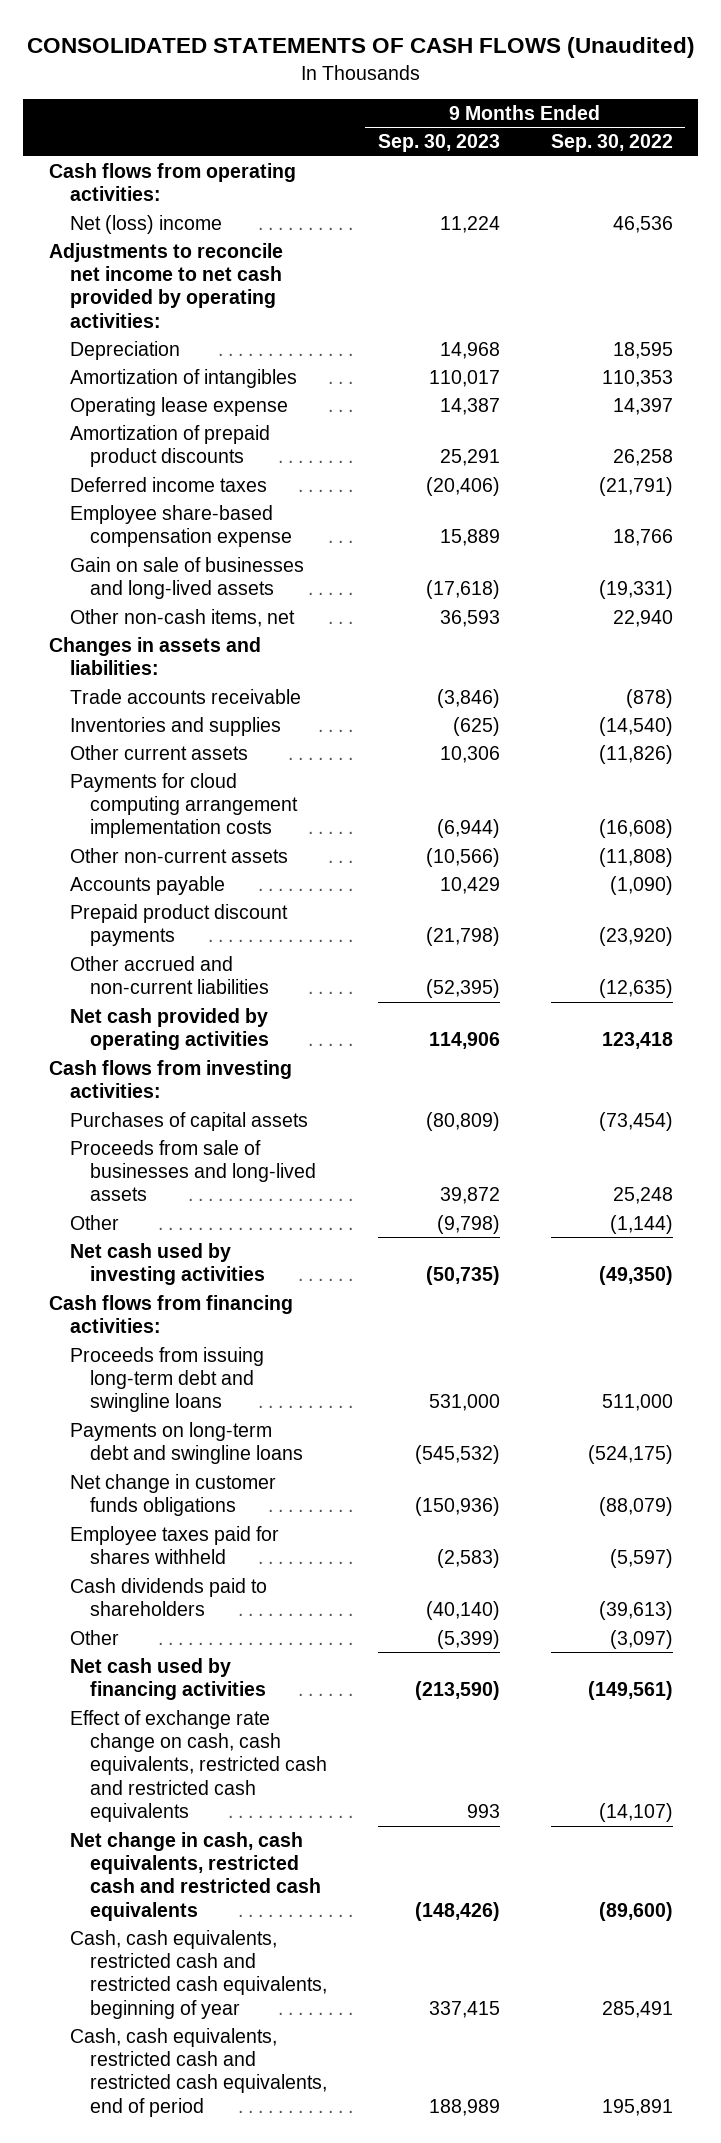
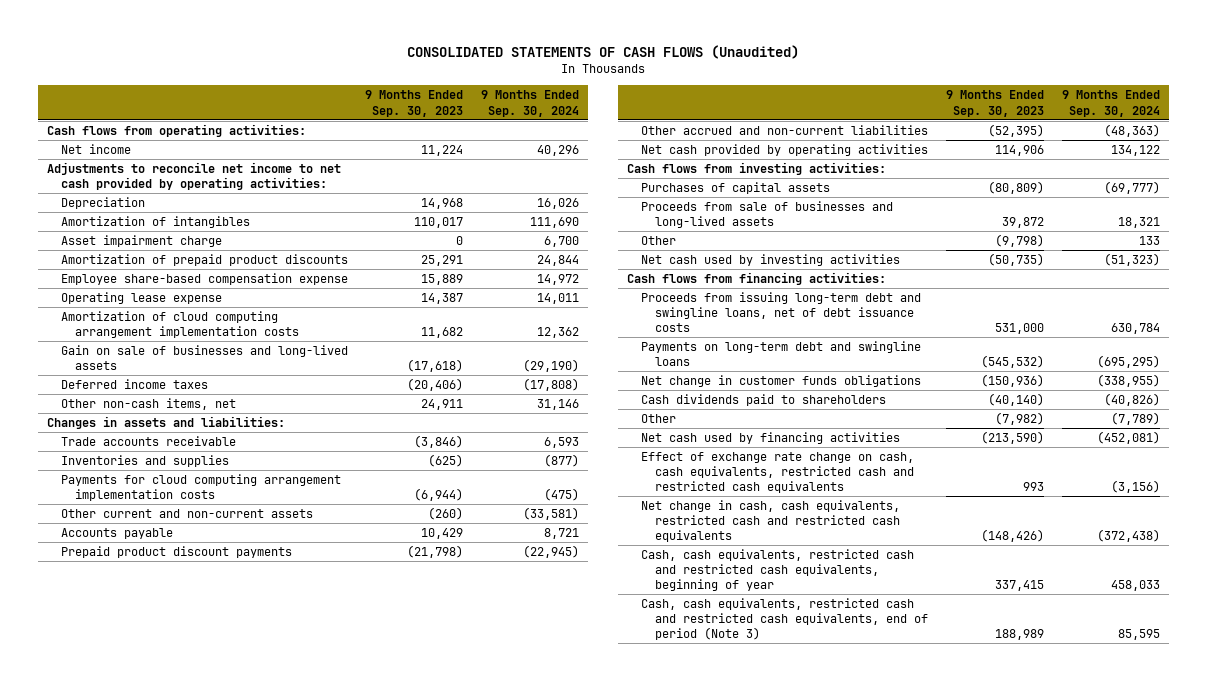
[550,134,673,153] Sep. 30, 2022 -> none
none -> [481,90,580,117] 9 Months Ended Sep. 30, 2024
[69,214,222,234] Net (loss) income -> [60,143,131,154] Net income
none -> [60,234,222,247] Asset impairment charge
[69,396,288,416] Operating lease expense -> [60,291,222,304] Operating lease expense
none -> [60,310,299,339] Amortization of cloud computing arrangement implementation costs
[69,476,267,492] Deferred income taxes -> [60,378,208,389] Deferred income taxes
[440,609,501,627] 36,593 -> [421,398,464,410] 24,911
[69,744,248,760] Other current assets -> none
[69,847,288,863] Other non-current assets -> [60,508,313,518] Other current and non-current assets
[426,847,501,867] (10,566) -> [428,506,464,520] (260)
[69,1346,264,1413] Proceeds from issuing long-term debt and swingline loans -> [641,291,922,333] Proceeds from issuing long-term debt and swingline loans, net of debt issuance costs
[69,1525,279,1565] Employee taxes paid for shares withheld -> none
[437,1629,501,1649] (5,399) -> [995,411,1045,425] (7,982)
[69,2027,328,2117] Cash, cash equivalents, restricted cash and restricted cash equivalents, end of period -> [641,597,929,641] Cash, cash equivalents, restricted cash and restricted cash equivalents, end of period (Note 3)

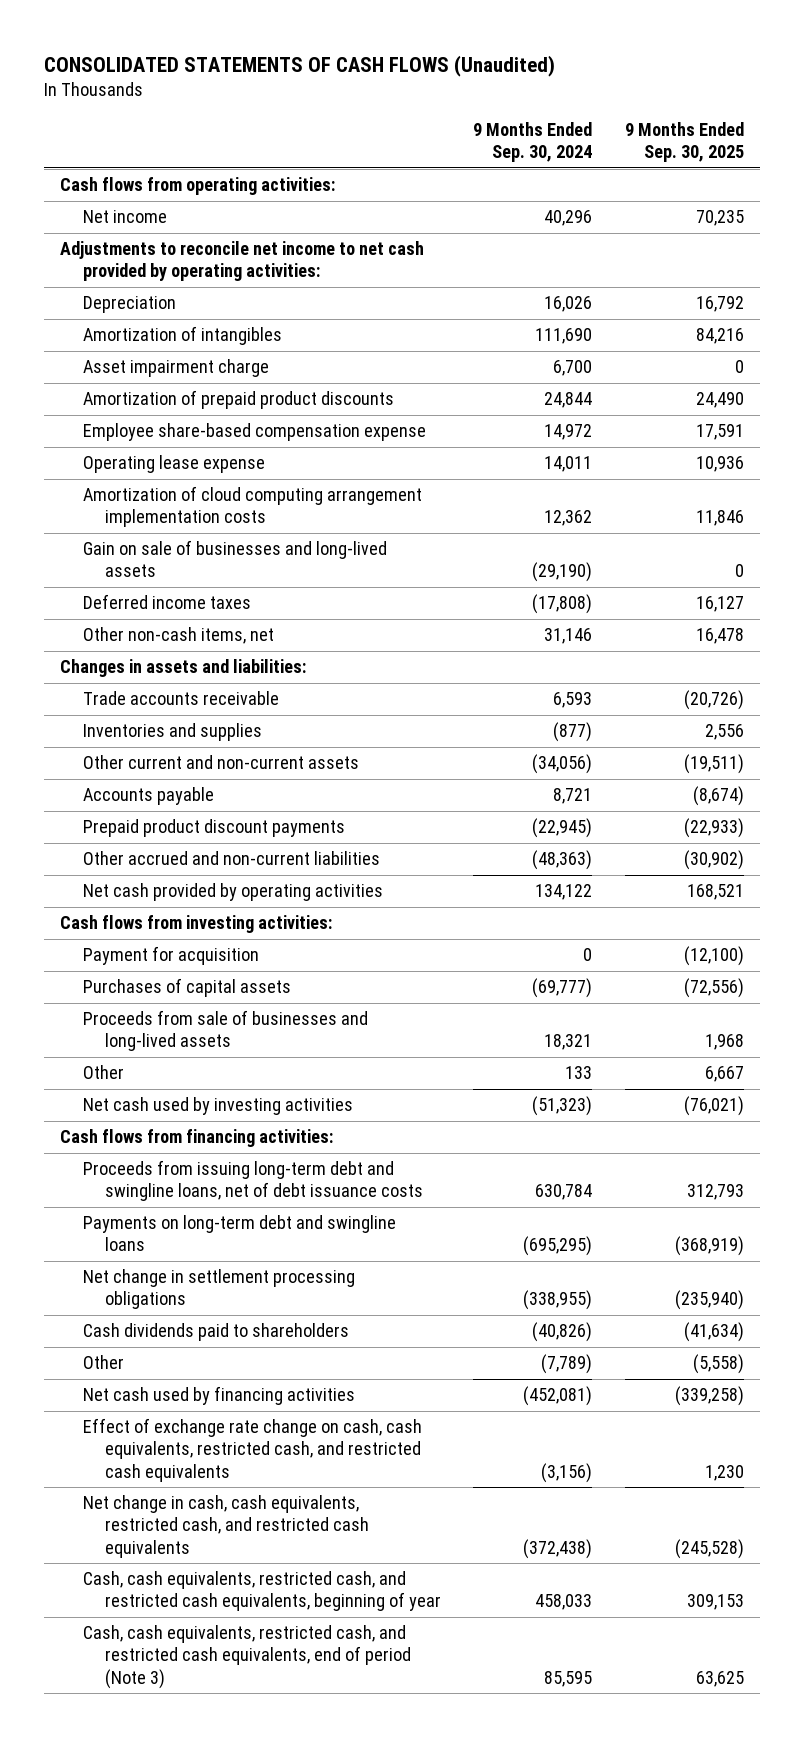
[365,90,464,117] 9 Months Ended Sep. 30, 2023 -> none
none -> [624,121,744,163] 9 Months Ended Sep. 30, 2025
[60,473,341,502] Payments for cloud computing arrangement implementation costs -> none
[523,506,580,520] (33,581) -> [532,754,593,775] (34,056)
none -> [82,946,259,966] Payment for acquisition
[641,374,922,387] Net change in customer funds obligations -> [82,1269,355,1310] Net change in settlement processing obligations
[641,451,915,494] Effect of exchange rate change on cash, cash equivalents, restricted cash and restricted cash equivalents -> [82,1418,422,1482] Effect of exchange rate change on cash, cash equivalents, restricted cash, and restricted cash equivalents
[641,499,901,543] Net change in cash, cash equivalents, restricted cash and restricted cash equivalents -> [82,1495,370,1558] Net change in cash, cash equivalents, restricted cash, and restricted cash equivalents
[641,548,915,592] Cash, cash equivalents, restricted cash and restricted cash equivalents, beginning of year -> [82,1571,442,1612] Cash, cash equivalents, restricted cash, and restricted cash equivalents, beginning of year
[641,597,929,641] Cash, cash equivalents, restricted cash and restricted cash equivalents, end of period (Note 3) -> [82,1625,412,1689] Cash, cash equivalents, restricted cash, and restricted cash equivalents, end of period (Note 3)

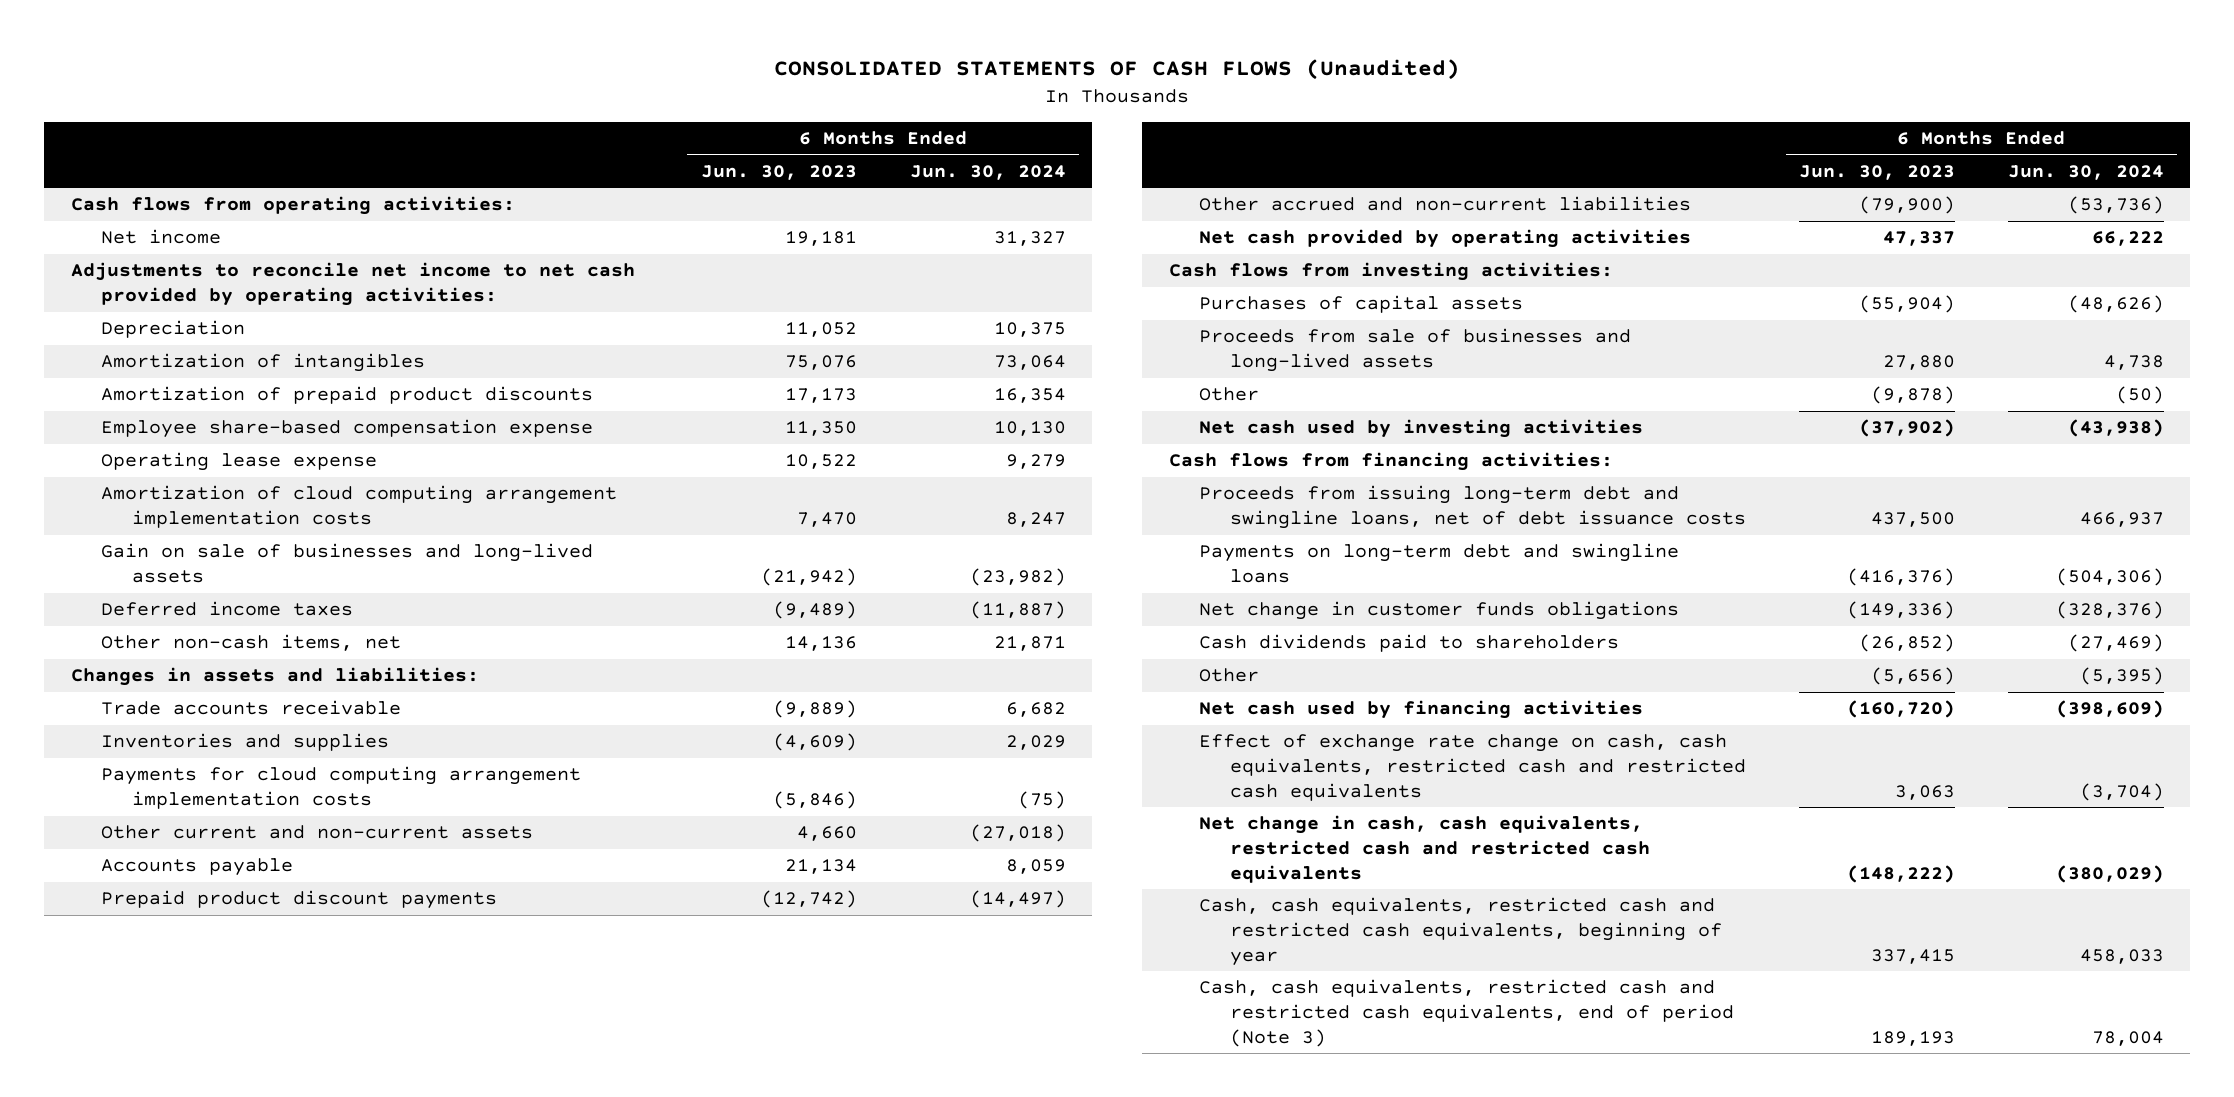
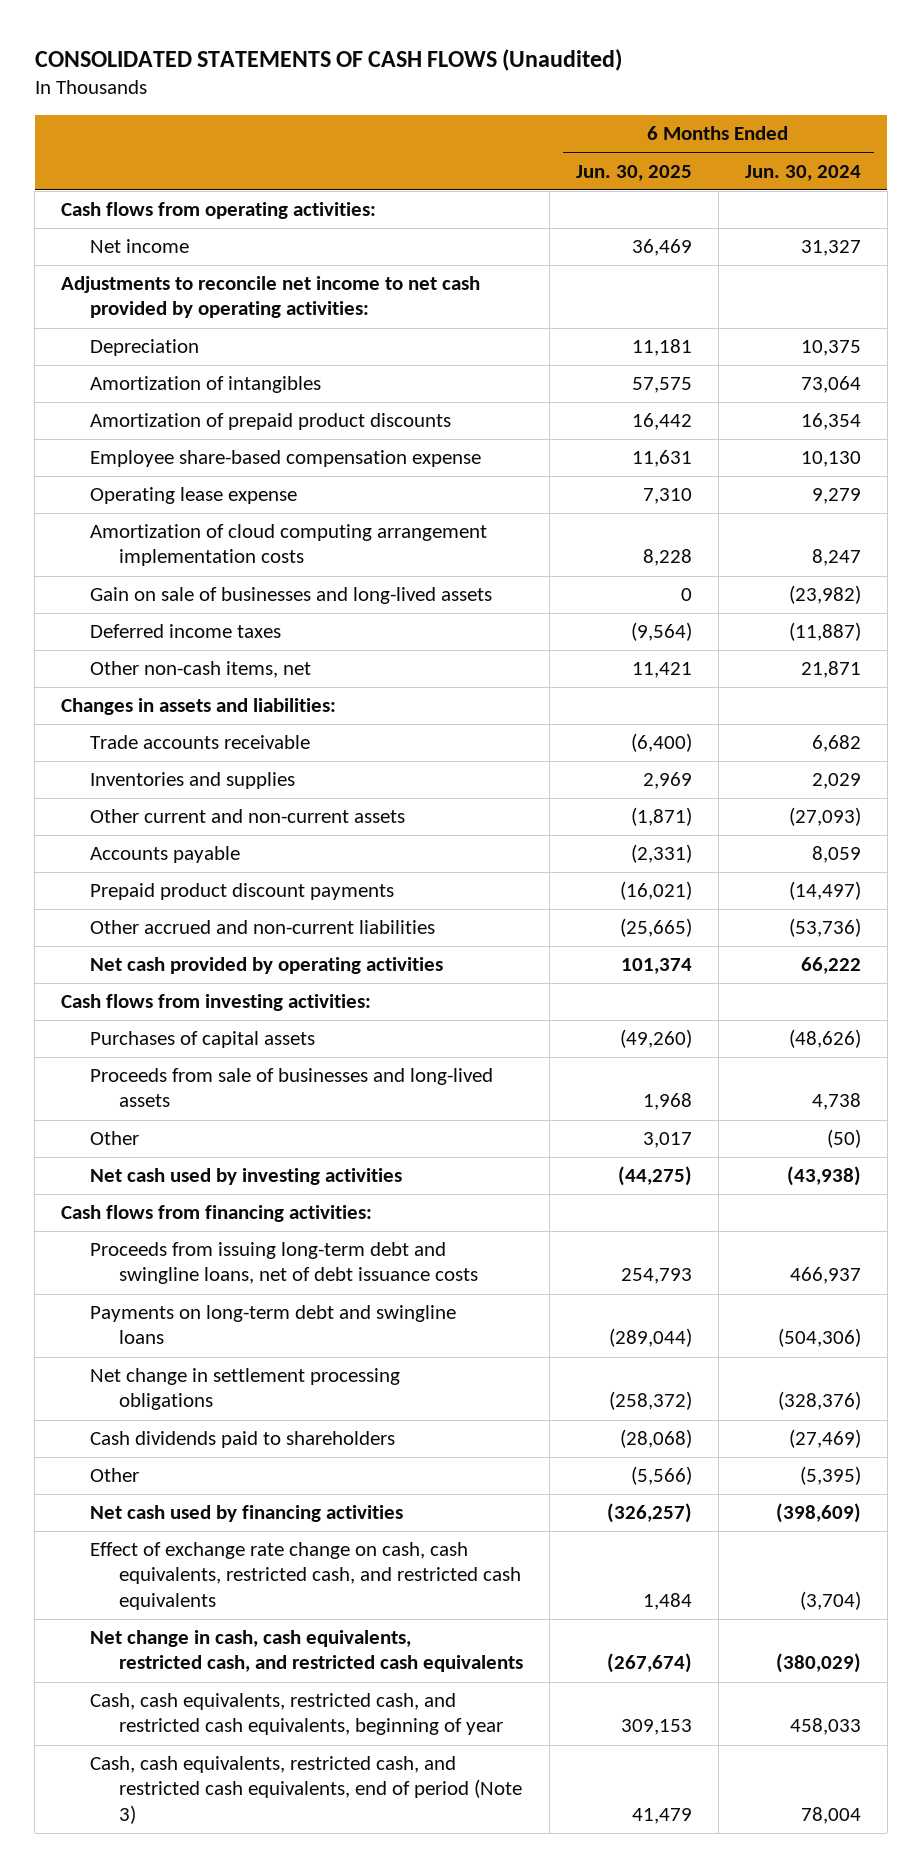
[700,165,857,181] Jun. 30, 2023 -> none
none -> [575,164,692,181] Jun. 30, 2025
[101,766,582,810] Payments for cloud computing arrangement implementation costs -> none
[969,824,1066,843] (27,018) -> [788,807,861,827] (27,093)
[1199,601,1680,621] Net change in customer funds obligations -> [90,1368,401,1411] Net change in settlement processing obligations
[1199,734,1746,802] Effect of exchange rate change on cash, cash equivalents, restricted cash and restricted cash equivalents -> [90,1542,521,1610] Effect of exchange rate change on cash, cash equivalents, restricted cash, and restricted cash equivalents
[1199,815,1650,884] Net change in cash, cash equivalents, restricted cash and restricted cash equivalents -> [90,1630,523,1673] Net change in cash, cash equivalents, restricted cash, and restricted cash equivalents
[1199,897,1722,967] Cash, cash equivalents, restricted cash and restricted cash equivalents, beginning of year -> [90,1693,503,1736] Cash, cash equivalents, restricted cash, and restricted cash equivalents, beginning of year
[1199,979,1734,1048] Cash, cash equivalents, restricted cash and restricted cash equivalents, end of period (Note 3) -> [90,1756,522,1824] Cash, cash equivalents, restricted cash, and restricted cash equivalents, end of period (Note 3)

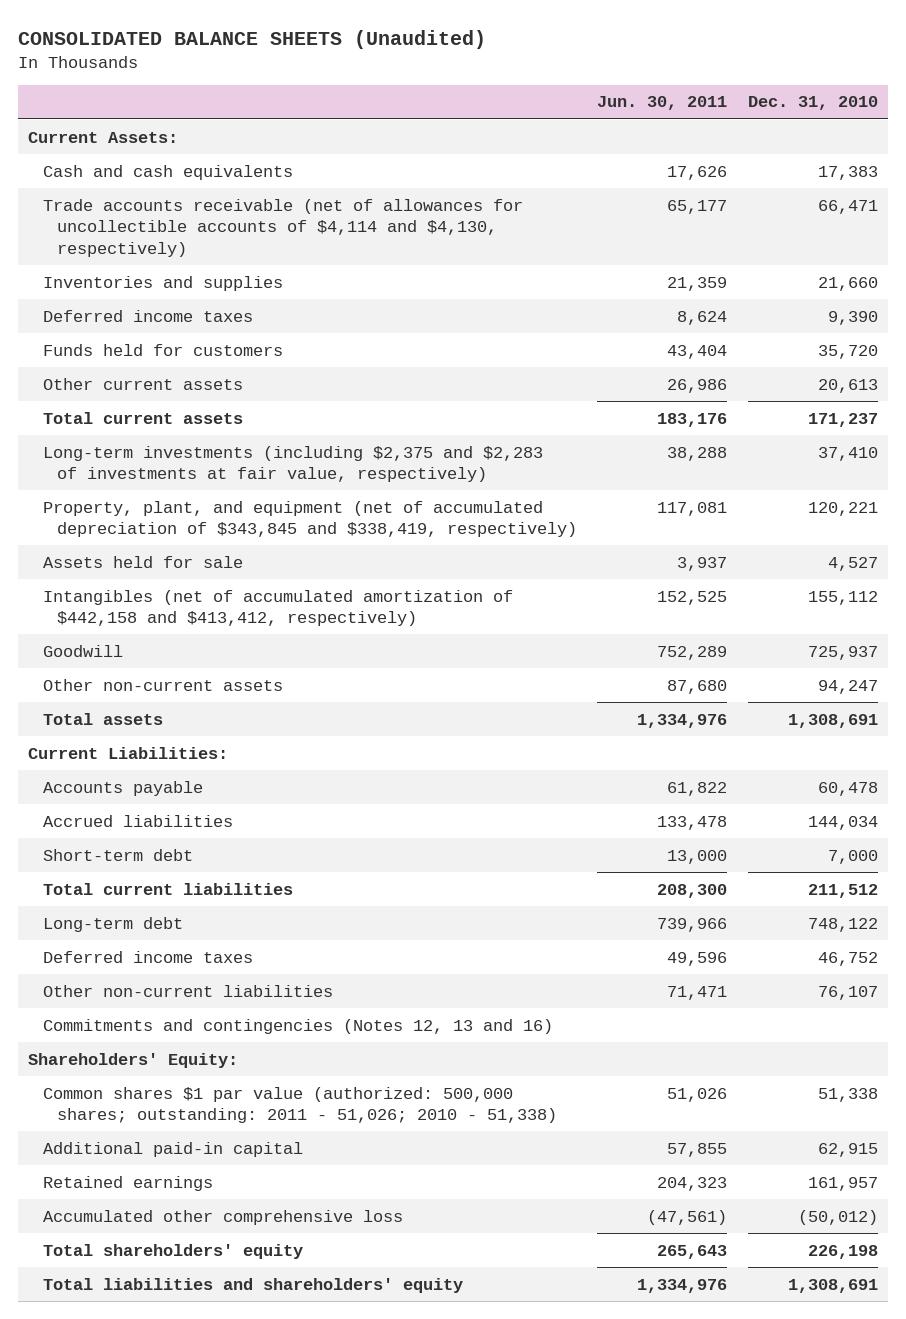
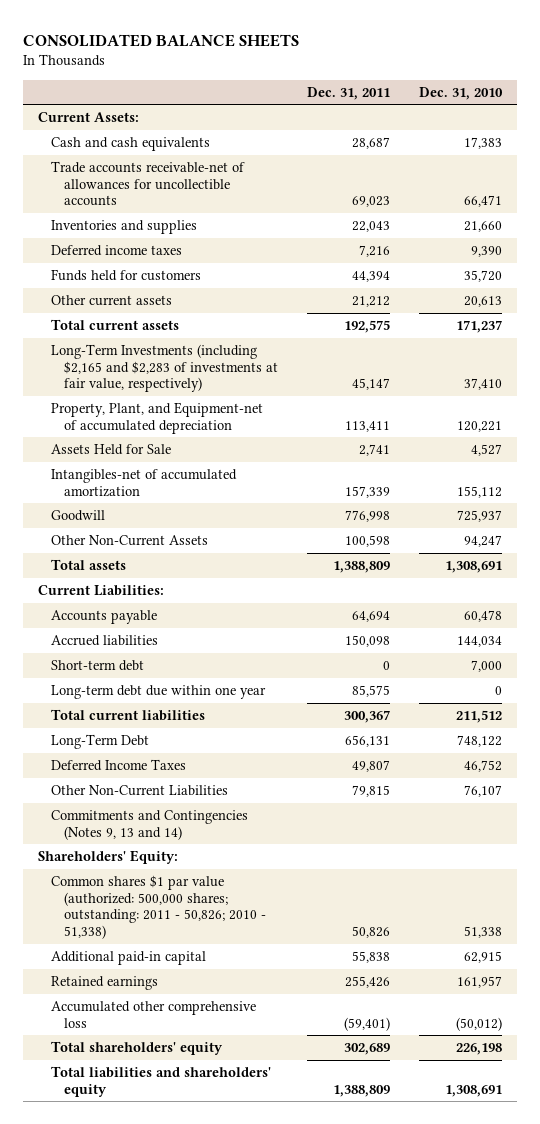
[17,29,486,49] CONSOLIDATED BALANCE SHEETS (Unaudited) -> [23,33,300,47] CONSOLIDATED BALANCE SHEETS
[597,96,728,111] Jun. 30, 2011 -> none
none -> [307,86,391,100] Dec. 31, 2011
[42,198,523,257] Trade accounts receivable (net of allowances for uncollectible accounts of $4,114 and $4,130, respectively) -> [50,160,245,207] Trade accounts receivable-net of allowances for uncollectible accounts
[42,445,543,483] Long-term investments (including $2,375 and $2,283 of investments at fair value, respectively) -> [50,343,279,393] Long-Term Investments (including $2,165 and $2,283 of investments at fair value, respectively)
[42,500,577,538] Property, plant, and equipment (net of accumulated depreciation of $343,845 and $338,419, respectively) -> [50,401,263,434] Property, Plant, and Equipment-net of accumulated depreciation
[42,555,243,568] Assets held for sale -> [50,443,171,455] Assets Held for Sale
[42,589,513,627] Intangibles (net of accumulated amortization of $442,158 and $413,412, respectively) -> [50,468,237,497] Intangibles-net of accumulated amortization
[42,678,283,691] Other non-current assets -> [50,534,208,546] Other Non-Current Assets
none -> [50,684,266,699] Long-term debt due within one year
[42,916,183,932] Long-term debt -> [50,733,149,749] Long-Term Debt
[42,950,253,963] Deferred income taxes -> [50,758,186,771] Deferred Income Taxes
[42,984,333,997] Other non-current liabilities -> [50,784,228,796] Other Non-Current Liabilities
[42,1018,553,1034] Commitments and contingencies (Notes 12, 13 and 16) -> [50,809,248,840] Commitments and Contingencies (Notes 9, 13 and 14)
[42,1086,557,1124] Common shares $1 par value (authorized: 500,000 shares; outstanding: 2011 - 51,026; 2010 - 51,338) -> [50,874,267,940] Common shares $1 par value (authorized: 500,000 shares; outstanding: 2011 - 50,826; 2010 - 51,338)

